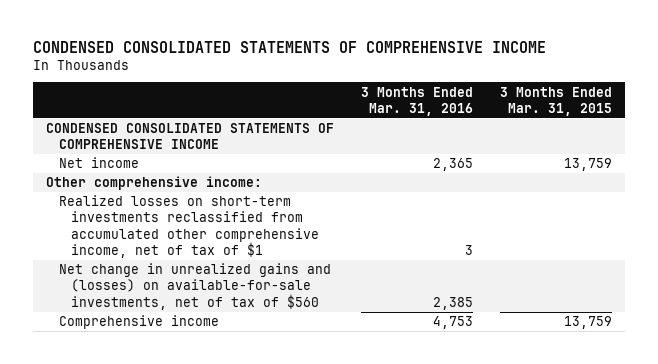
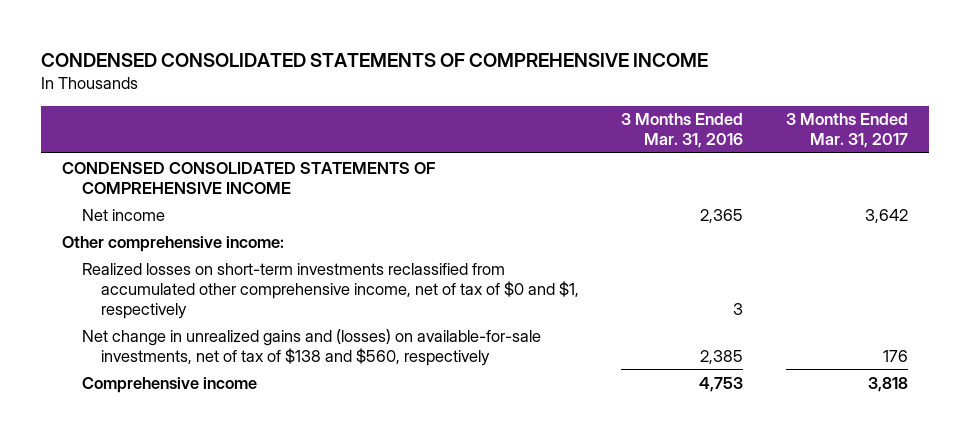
[499,86,612,116] 3 Months Ended Mar. 31, 2015 -> none
none -> [785,113,908,149] 3 Months Ended Mar. 31, 2017
[58,195,320,258] Realized losses on short-term investments reclassified from accumulated other comprehensive income, net of tax of $1 -> [81,262,580,319] Realized losses on short-term investments reclassified from accumulated other comprehensive income, net of tax of $0 and $1, respectively
[58,263,331,310] Net change in unrealized gains and (losses) on available-for-sale investments, net of tax of $560 -> [81,328,541,366] Net change in unrealized gains and (losses) on available-for-sale investments, net of tax of $138 and $560, respectively

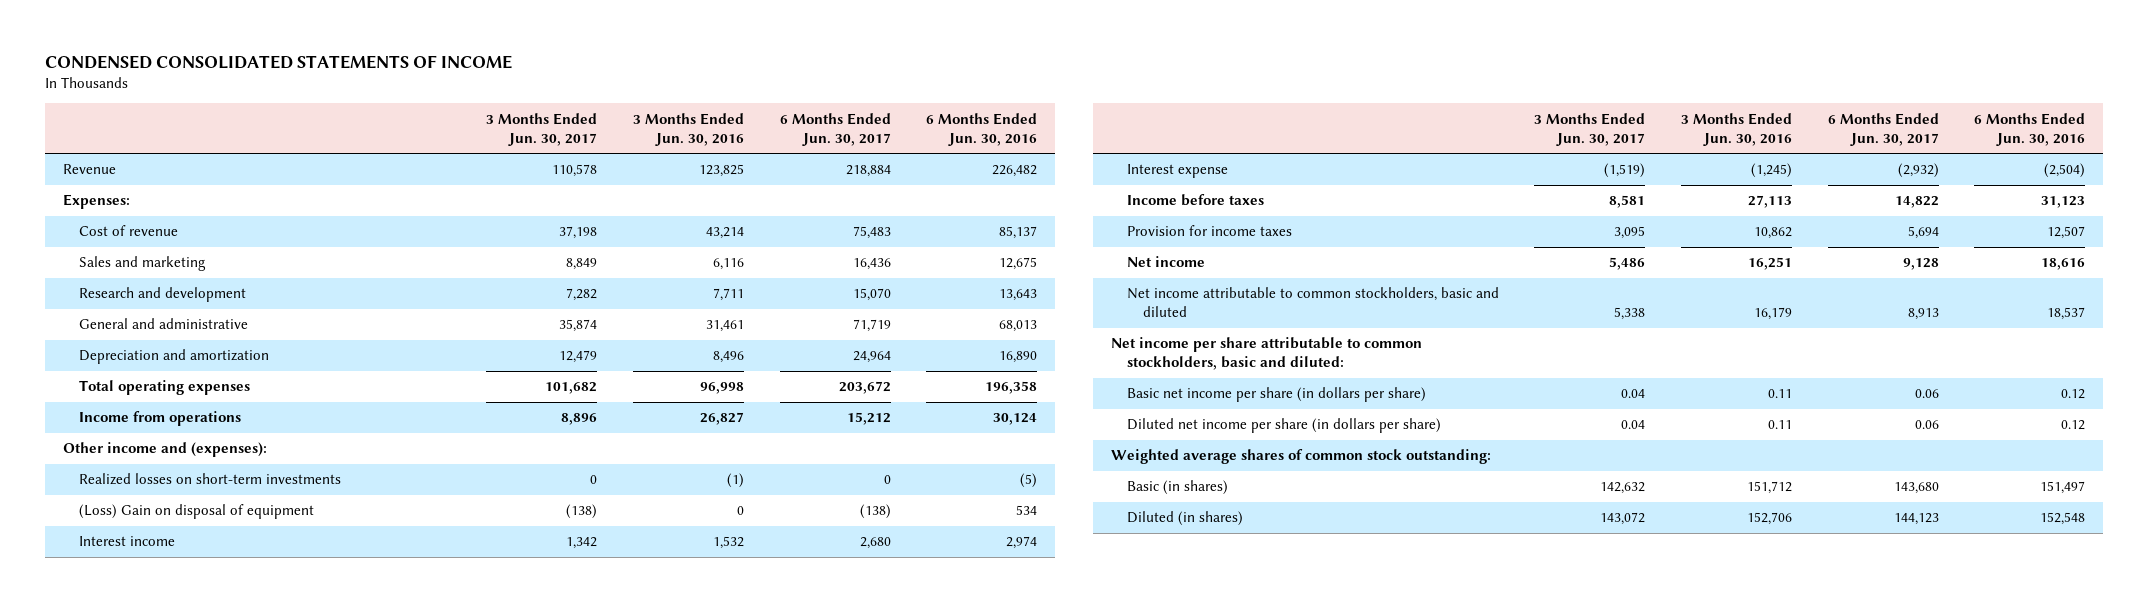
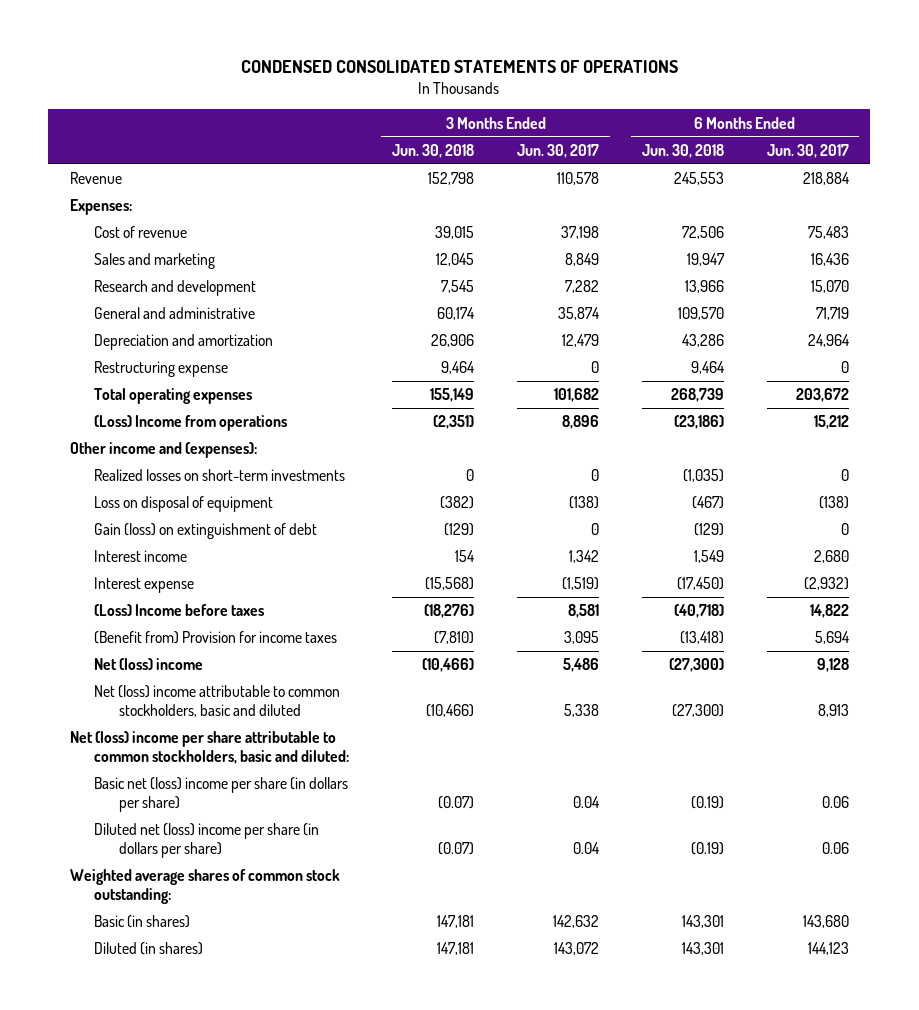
[44,55,512,70] CONDENSED CONSOLIDATED STATEMENTS OF INCOME -> [241,59,679,73] CONDENSED CONSOLIDATED STATEMENTS OF OPERATIONS
[633,112,745,146] 3 Months Ended Jun. 30, 2016 -> none
[926,112,1038,146] 6 Months Ended Jun. 30, 2016 -> none
none -> [392,143,475,158] Jun. 30, 2018
none -> [641,143,724,158] Jun. 30, 2018
none -> [94,361,229,378] Restructuring expense
[78,411,241,427] Income from operations -> [94,415,288,432] (Loss) Income from operations
[78,504,314,520] (Loss) Gain on disposal of equipment -> [94,496,274,513] Loss on disposal of equipment
none -> [94,523,318,540] Gain (loss) on extinguishment of debt
[1126,194,1264,207] Income before taxes -> [94,604,265,617] (Loss) Income before taxes
[1126,225,1292,237] Provision for income taxes -> [94,631,338,645] (Benefit from) Provision for income taxes
[1126,256,1205,268] Net income -> [94,658,204,671] Net (loss) income
[1126,287,1499,318] Net income attributable to common stockholders, basic and diluted -> [94,685,341,717] Net (loss) income attributable to common stockholders, basic and diluted
[1110,337,1422,371] Net income per share attributable to common stockholders, basic and diluted: -> [69,731,350,764] Net (loss) income per share attributable to common stockholders, basic and diluted:
[1126,387,1426,403] Basic net income per share (in dollars per share) -> [94,777,349,812] Basic net (loss) income per share (in dollars per share)
[1126,418,1441,434] Diluted net income per share (in dollars per share) -> [94,823,320,858] Diluted net (loss) income per share (in dollars per share)

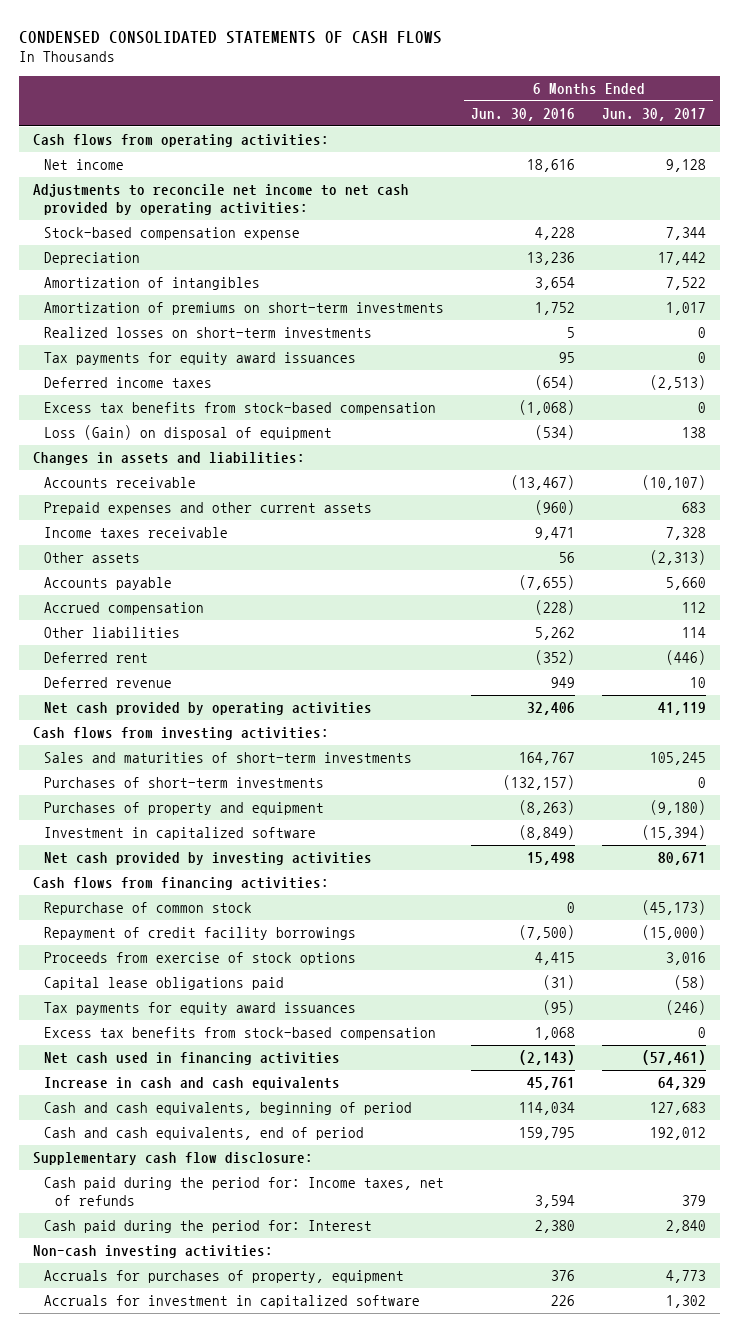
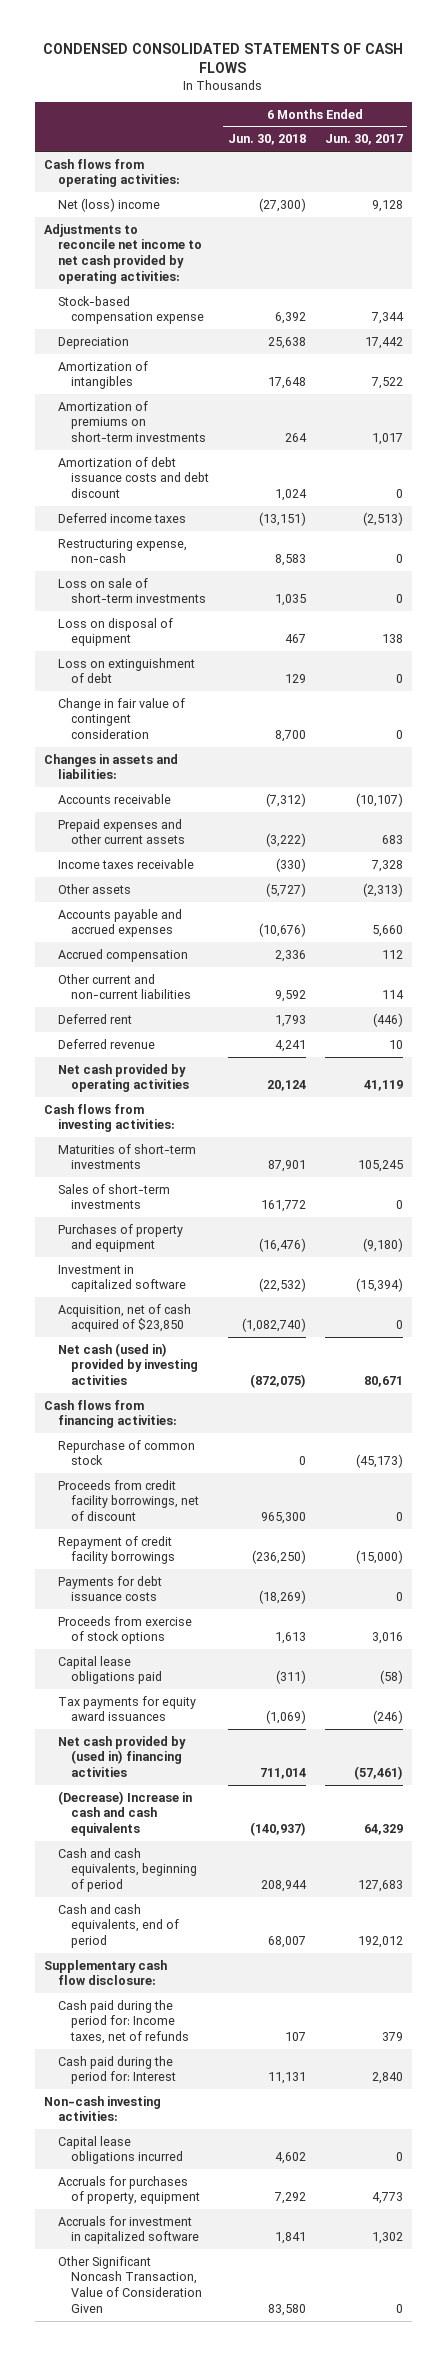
[471,107,576,121] Jun. 30, 2016 -> none
none -> [228,134,307,146] Jun. 30, 2018
[43,159,124,171] Net income -> [57,197,160,212] Net (loss) income
[43,327,372,339] Realized losses on short-term investments -> none
[43,352,356,366] Tax payments for equity award issuances -> none
none -> [57,456,210,499] Amortization of debt issuance costs and debt discount
[43,402,436,416] Excess tax benefits from stock-based compensation -> none
none -> [57,538,187,564] Restructuring expense, non-cash
none -> [57,577,207,604] Loss on sale of short-term investments
[43,425,332,441] Loss (Gain) on disposal of equipment -> [57,617,173,647] Loss on disposal of equipment
none -> [57,657,195,684] Loss on extinguishment of debt
none -> [57,697,185,740] Change in fair value of contingent consideration
[43,577,172,591] Accounts payable -> [57,908,182,938] Accounts payable and accrued expenses
[43,627,180,639] Other liabilities -> [57,973,192,1000] Other current and non-current liabilities
[43,752,412,764] Sales and maturities of short-term investments -> [57,1143,196,1170] Maturities of short-term investments
[43,777,324,789] Purchases of short-term investments -> [57,1183,170,1210] Sales of short-term investments
none -> [57,1303,191,1333] Acquisition, net of cash acquired of $23,850
[43,852,372,866] Net cash provided by investing activities -> [57,1342,199,1386] Net cash (used in) provided by investing activities
none -> [57,1479,200,1522] Proceeds from credit facility borrowings, net of discount
none -> [57,1575,162,1602] Payments for debt issuance costs
[43,1027,436,1041] Excess tax benefits from stock-based compensation -> none
[43,1052,340,1066] Net cash used in financing activities -> [57,1735,186,1778] Net cash provided by (used in) financing activities
[43,1077,340,1091] Increase in cash and cash equivalents -> [57,1790,192,1837] (Decrease) Increase in cash and cash equivalents
none -> [57,2135,184,2165] Capital lease obligations incurred
none -> [57,2255,203,2314] Other Significant Noncash Transaction, Value of Consideration Given

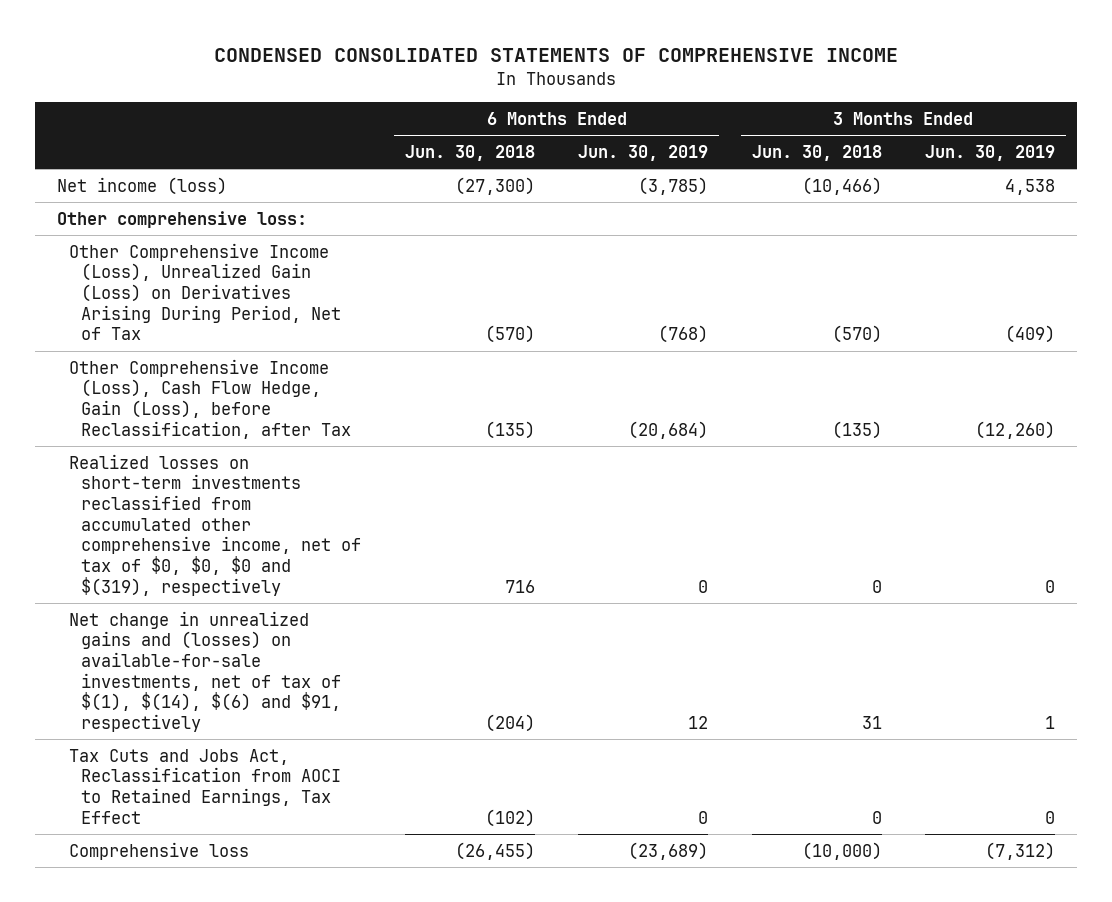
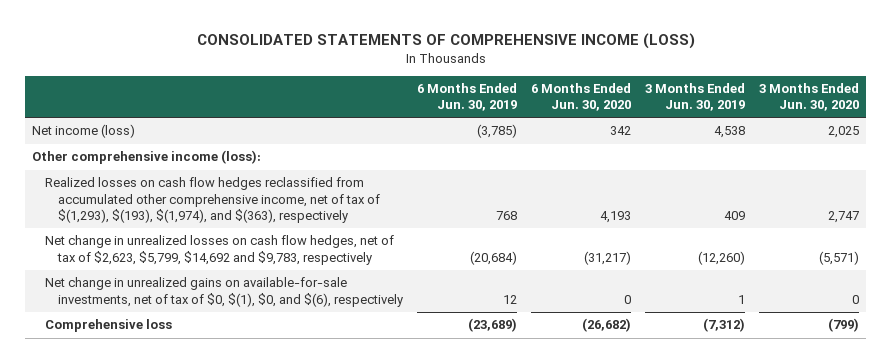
[214,47,899,62] CONDENSED CONSOLIDATED STATEMENTS OF COMPREHENSIVE INCOME -> [196,33,695,50] CONSOLIDATED STATEMENTS OF COMPREHENSIVE INCOME (LOSS)
[404,144,535,161] Jun. 30, 2018 -> none
[751,144,882,161] Jun. 30, 2018 -> none
none -> [531,83,632,112] 6 Months Ended Jun. 30, 2020
none -> [759,83,860,112] 3 Months Ended Jun. 30, 2020
[69,453,362,596] Realized losses on short-term investments reclassified from accumulated other comprehensive income, net of tax of $0, $0, $0 and $(319), respectively -> none
[69,748,342,824] Tax Cuts and Jobs Act, Reclassification from AOCI to Retained Earnings, Tax Effect -> none
[57,210,308,228] Other comprehensive loss: -> [32,150,262,165] Other comprehensive income (loss):
[69,242,342,341] Other Comprehensive Income (Loss), Unrealized Gain (Loss) on Derivatives Arising During Period, Net of Tax -> [45,177,381,223] Realized losses on cash flow hedges reclassified from accumulated other comprehensive income, net of tax of $(1,293), $(193), $(1,974), and $(363), respectively
[658,325,709,344] (768) -> [496,210,518,220] 768
[1005,325,1056,344] (409) -> [724,210,746,220] 409
[69,358,352,439] Other Comprehensive Income (Loss), Cash Flow Hedge, Gain (Loss), before Reclassification, after Tax -> [45,235,395,265] Net change in unrealized losses on cash flow hedges, net of tax of $2,623, $5,799, $14,692 and $9,783, respectively
[69,610,342,733] Net change in unrealized gains and (losses) on available-for-sale investments, net of tax of $(1), $(14), $(6) and $91, respectively -> [45,277,404,307] Net change in unrealized gains on available-for-sale investments, net of tax of $0, $(1), $0, and $(6), respectively

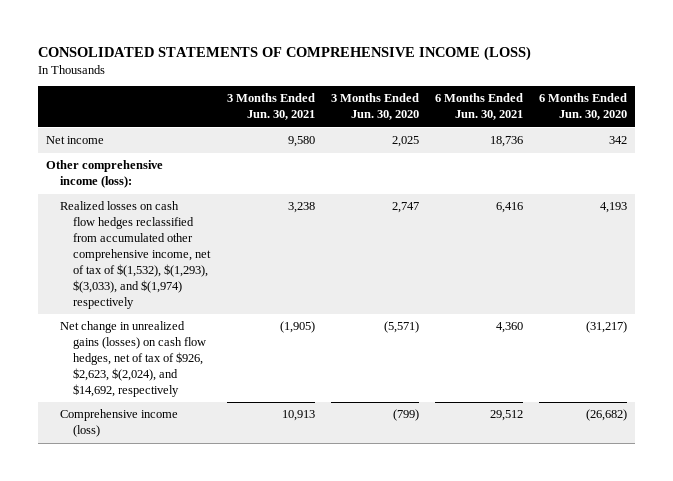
[417,83,518,112] 6 Months Ended Jun. 30, 2019 -> none
[645,83,746,112] 3 Months Ended Jun. 30, 2019 -> none
none -> [226,93,315,121] 3 Months Ended Jun. 30, 2021
none -> [435,93,524,121] 6 Months Ended Jun. 30, 2021
[32,124,136,139] Net income (loss) -> [45,136,104,145] Net income
[45,277,404,307] Net change in unrealized gains on available-for-sale investments, net of tax of $0, $(1), $0, and $(6), respectively -> none
[45,177,381,223] Realized losses on cash flow hedges reclassified from accumulated other comprehensive income, net of tax of $(1,293), $(193), $(1,974), and $(363), respectively -> [59,201,212,309] Realized losses on cash flow hedges reclassified from accumulated other comprehensive income, net of tax of $(1,532), $(1,293), $(3,033), and $(1,974) respectively
[45,235,395,265] Net change in unrealized losses on cash flow hedges, net of tax of $2,623, $5,799, $14,692 and $9,783, respectively -> [59,321,207,398] Net change in unrealized gains (losses) on cash flow hedges, net of tax of $926, $2,623, $(2,024), and $14,692, respectively
[45,319,173,333] Comprehensive loss -> [59,409,178,438] Comprehensive income (loss)

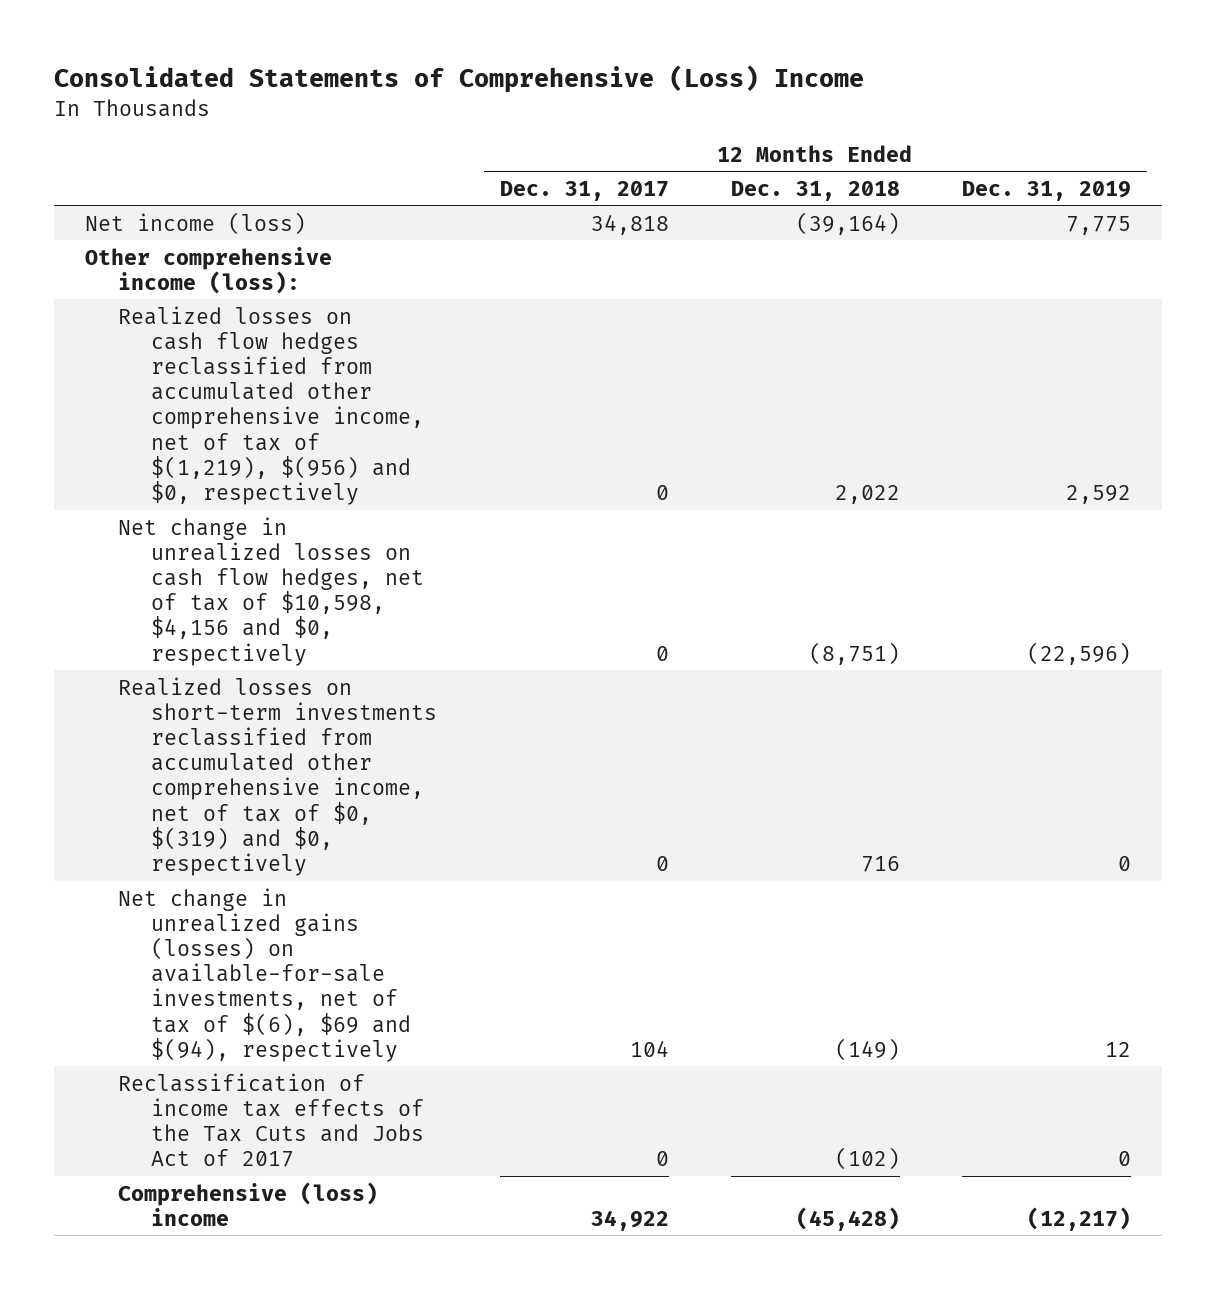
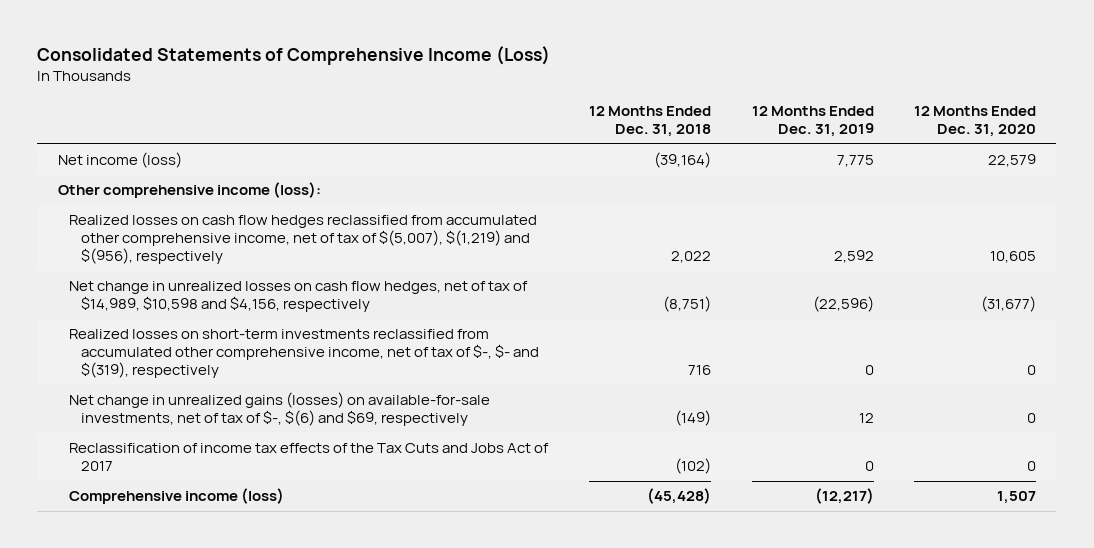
[54,65,865,94] Consolidated Statements of Comprehensive (Loss) Income -> [37,45,551,65] Consolidated Statements of Comprehensive Income (Loss)
[499,180,669,201] Dec. 31, 2017 -> none
none -> [914,106,1037,138] 12 Months Ended Dec. 31, 2020
[118,305,425,505] Realized losses on cash flow hedges reclassified from accumulated other comprehensive income, net of tax of $(1,219), $(956) and $0, respectively -> [69,215,538,265] Realized losses on cash flow hedges reclassified from accumulated other comprehensive income, net of tax of $(5,007), $(1,219) and $(956), respectively
[118,516,425,666] Net change in unrealized losses on cash flow hedges, net of tax of $10,598, $4,156 and $0, respectively -> [69,281,529,313] Net change in unrealized losses on cash flow hedges, net of tax of $14,989, $10,598 and $4,156, respectively
[118,676,438,876] Realized losses on short-term investments reclassified from accumulated other comprehensive income, net of tax of $0, $(319) and $0, respectively -> [69,329,540,379] Realized losses on short-term investments reclassified from accumulated other comprehensive income, net of tax of $-, $- and $(319), respectively
[118,887,412,1062] Net change in unrealized gains (losses) on available-for-sale investments, net of tax of $(6), $69 and $(94), respectively -> [69,392,491,427] Net change in unrealized gains (losses) on available-for-sale investments, net of tax of $-, $(6) and $69, respectively
[118,1181,379,1226] Comprehensive (loss) income -> [69,488,285,505] Comprehensive income (loss)

